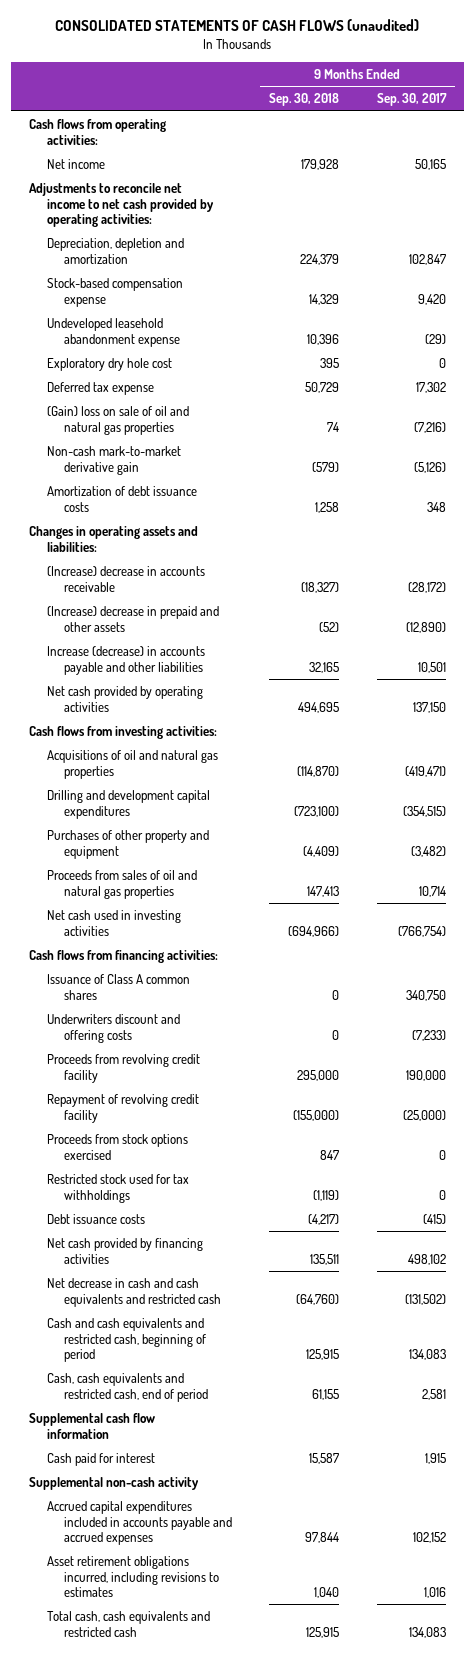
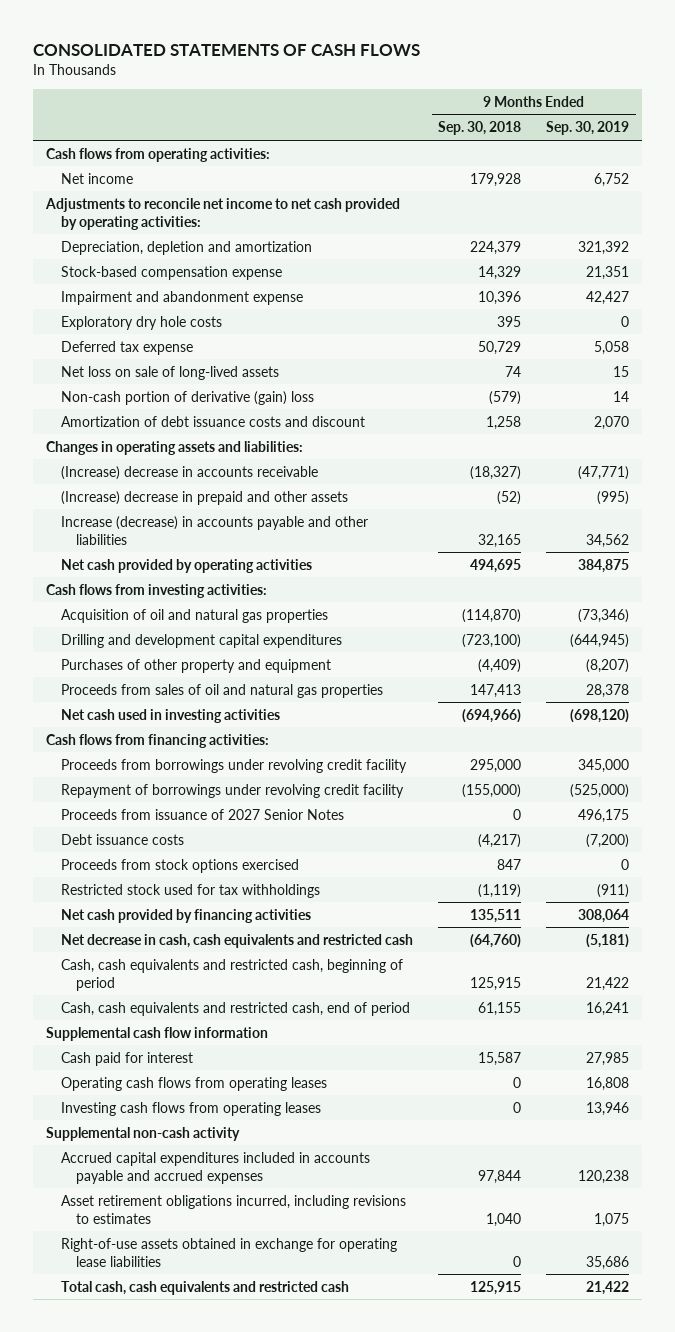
[55,19,420,32] CONSOLIDATED STATEMENTS OF CASH FLOWS (unaudited) -> [33,43,421,56] CONSOLIDATED STATEMENTS OF CASH FLOWS
[376,93,447,107] Sep. 30, 2017 -> none
none -> [546,121,630,136] Sep. 30, 2019
[46,317,180,347] Undeveloped leasehold abandonment expense -> [61,290,304,305] Impairment and abandonment expense
[46,357,172,371] Exploratory dry hole cost -> [61,315,223,330] Exploratory dry hole costs
[46,405,189,435] (Gain) loss on sale of oil and natural gas properties -> [61,365,280,380] Net loss on sale of long-lived assets
[46,445,181,475] Non-cash mark-to-market derivative gain -> [61,390,315,405] Non-cash portion of derivative (gain) loss
[46,485,197,512] Amortization of debt issuance costs -> [61,415,366,427] Amortization of debt issuance costs and discount
[46,749,218,779] Acquisitions of oil and natural gas properties -> [61,608,329,623] Acquisition of oil and natural gas properties
[46,973,190,1000] Issuance of Class A common shares -> none
[46,1013,180,1043] Underwriters discount and offering costs -> none
[46,1053,200,1083] Proceeds from revolving credit facility -> [61,758,408,773] Proceeds from borrowings under revolving credit facility
[46,1093,199,1123] Repayment of revolving credit facility -> [61,783,405,798] Repayment of borrowings under revolving credit facility
none -> [61,808,345,820] Proceeds from issuance of 2027 Senior Notes
[46,1213,145,1224] Debt issuance costs -> [61,833,185,845] Debt issuance costs
[46,1277,221,1307] Net decrease in cash and cash equivalents and restricted cash -> [61,933,414,948] Net decrease in cash, cash equivalents and restricted cash
[46,1317,206,1363] Cash and cash equivalents and restricted cash, beginning of period -> [61,958,404,991] Cash, cash equivalents and restricted cash, beginning of period
none -> [61,1076,328,1091] Operating cash flows from operating leases
none -> [61,1101,322,1116] Investing cash flows from operating leases
none -> [61,1237,398,1267] Right-of-use assets obtained in exchange for operating lease liabilities

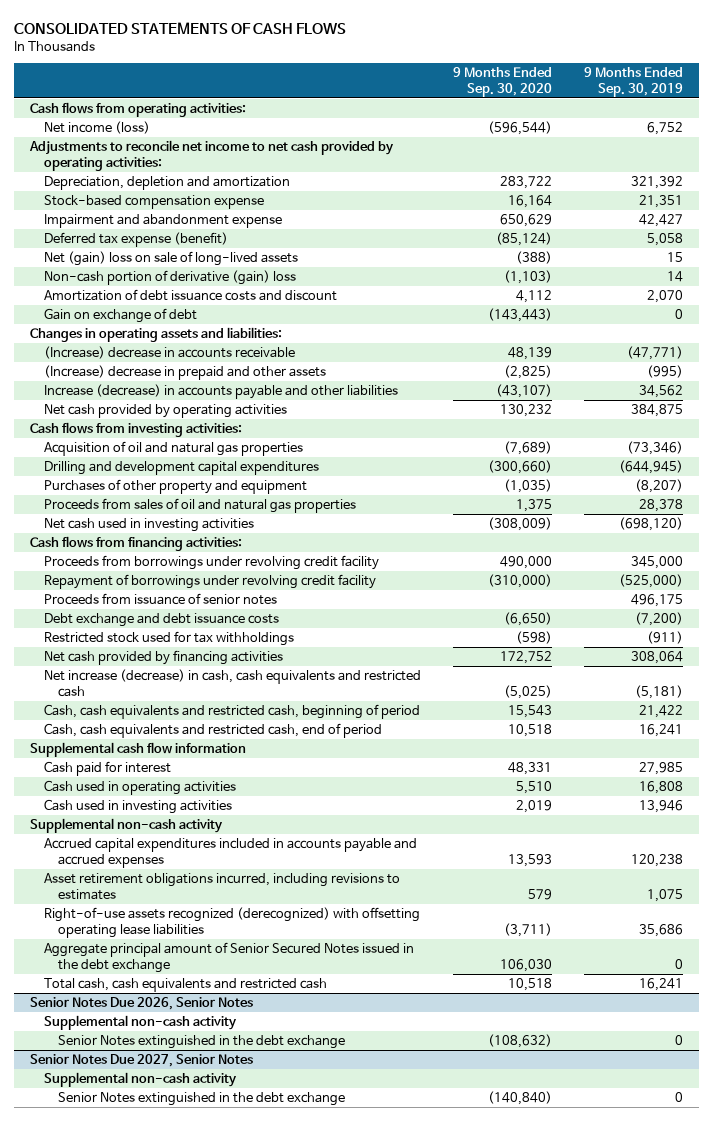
[438,121,522,136] Sep. 30, 2018 -> none
none -> [453,67,553,97] 9 Months Ended Sep. 30, 2020
[61,172,134,184] Net income -> [44,121,151,135] Net income (loss)
[61,315,223,330] Exploratory dry hole costs -> none
[61,340,194,355] Deferred tax expense -> [44,232,229,248] Deferred tax expense (benefit)
[61,365,280,380] Net loss on sale of long-lived assets -> [44,251,299,267] Net (gain) loss on sale of long-lived assets
none -> [44,308,198,324] Gain on exchange of debt
[61,858,300,873] Proceeds from stock options exercised -> none
[61,808,345,820] Proceeds from issuance of 2027 Senior Notes -> [44,593,278,606] Proceeds from issuance of senior notes
[61,833,185,845] Debt issuance costs -> [44,613,280,628] Debt exchange and debt issuance costs
[61,933,414,948] Net decrease in cash, cash equivalents and restricted cash -> [44,669,422,697] Net increase (decrease) in cash, cash equivalents and restricted cash
[61,1076,328,1091] Operating cash flows from operating leases -> [44,780,237,796] Cash used in operating activities
[61,1101,322,1116] Investing cash flows from operating leases -> [44,799,233,815] Cash used in investing activities
[61,1237,398,1267] Right-of-use assets obtained in exchange for operating lease liabilities -> [44,907,421,938] Right-of-use assets recognized (derecognized) with offsetting operating lease liabilities
none -> [44,942,415,973] Aggregate principal amount of Senior Secured Notes issued in the debt exchange
[586,1280,630,1295] 21,422 -> [639,978,684,992] 16,241
none -> [30,997,254,1011] Senior Notes Due 2026, Senior Notes
none -> [44,1015,238,1031] Supplemental non-cash activity
none -> [58,1035,346,1050] Senior Notes extinguished in the debt exchange
none -> [30,1054,254,1068] Senior Notes Due 2027, Senior Notes
none -> [44,1072,238,1088] Supplemental non-cash activity
none -> [58,1092,346,1107] Senior Notes extinguished in the debt exchange

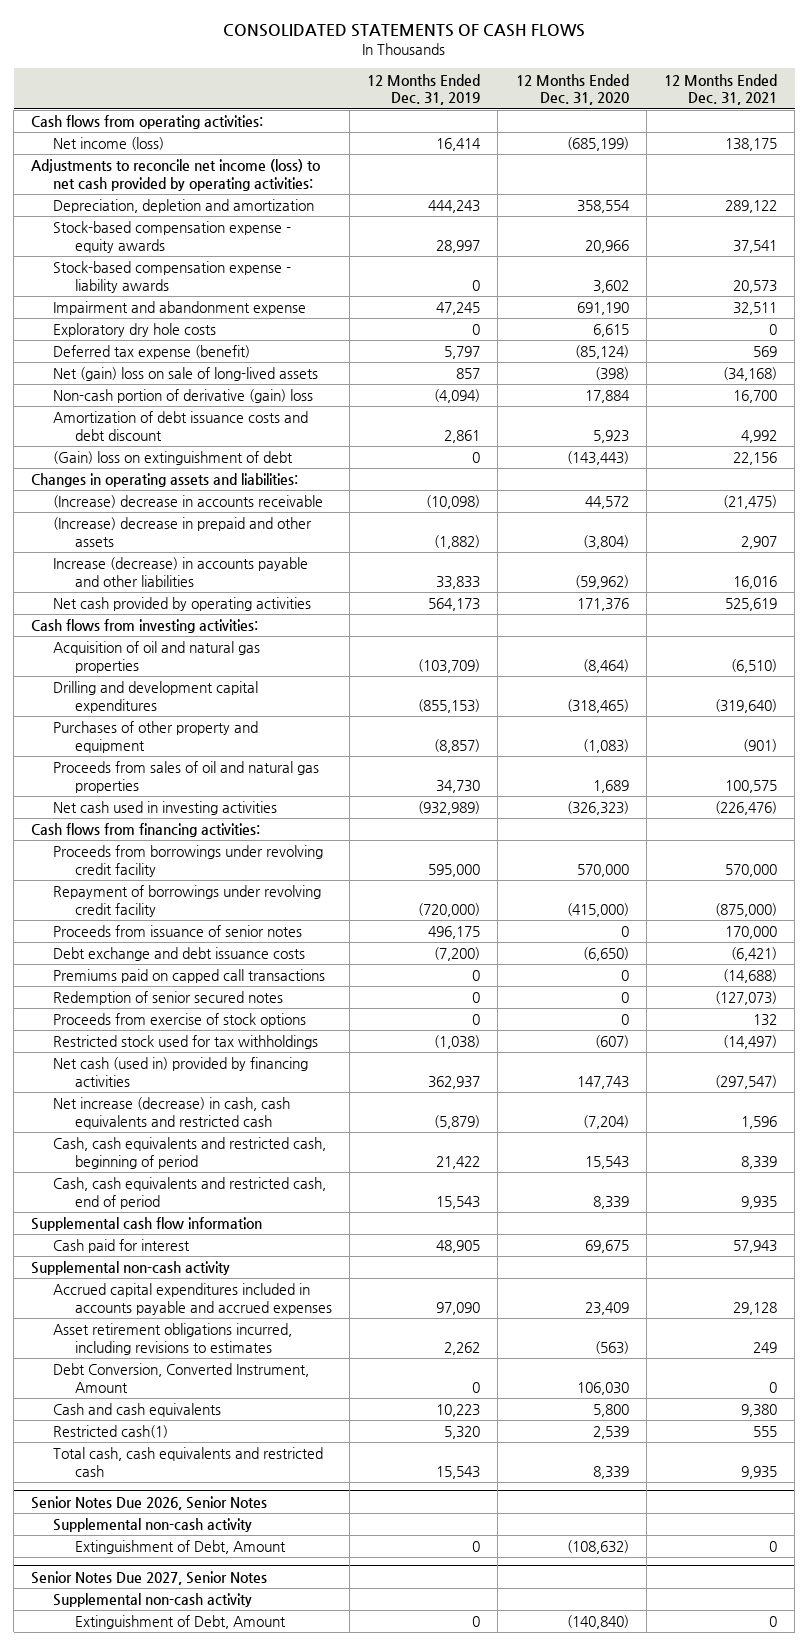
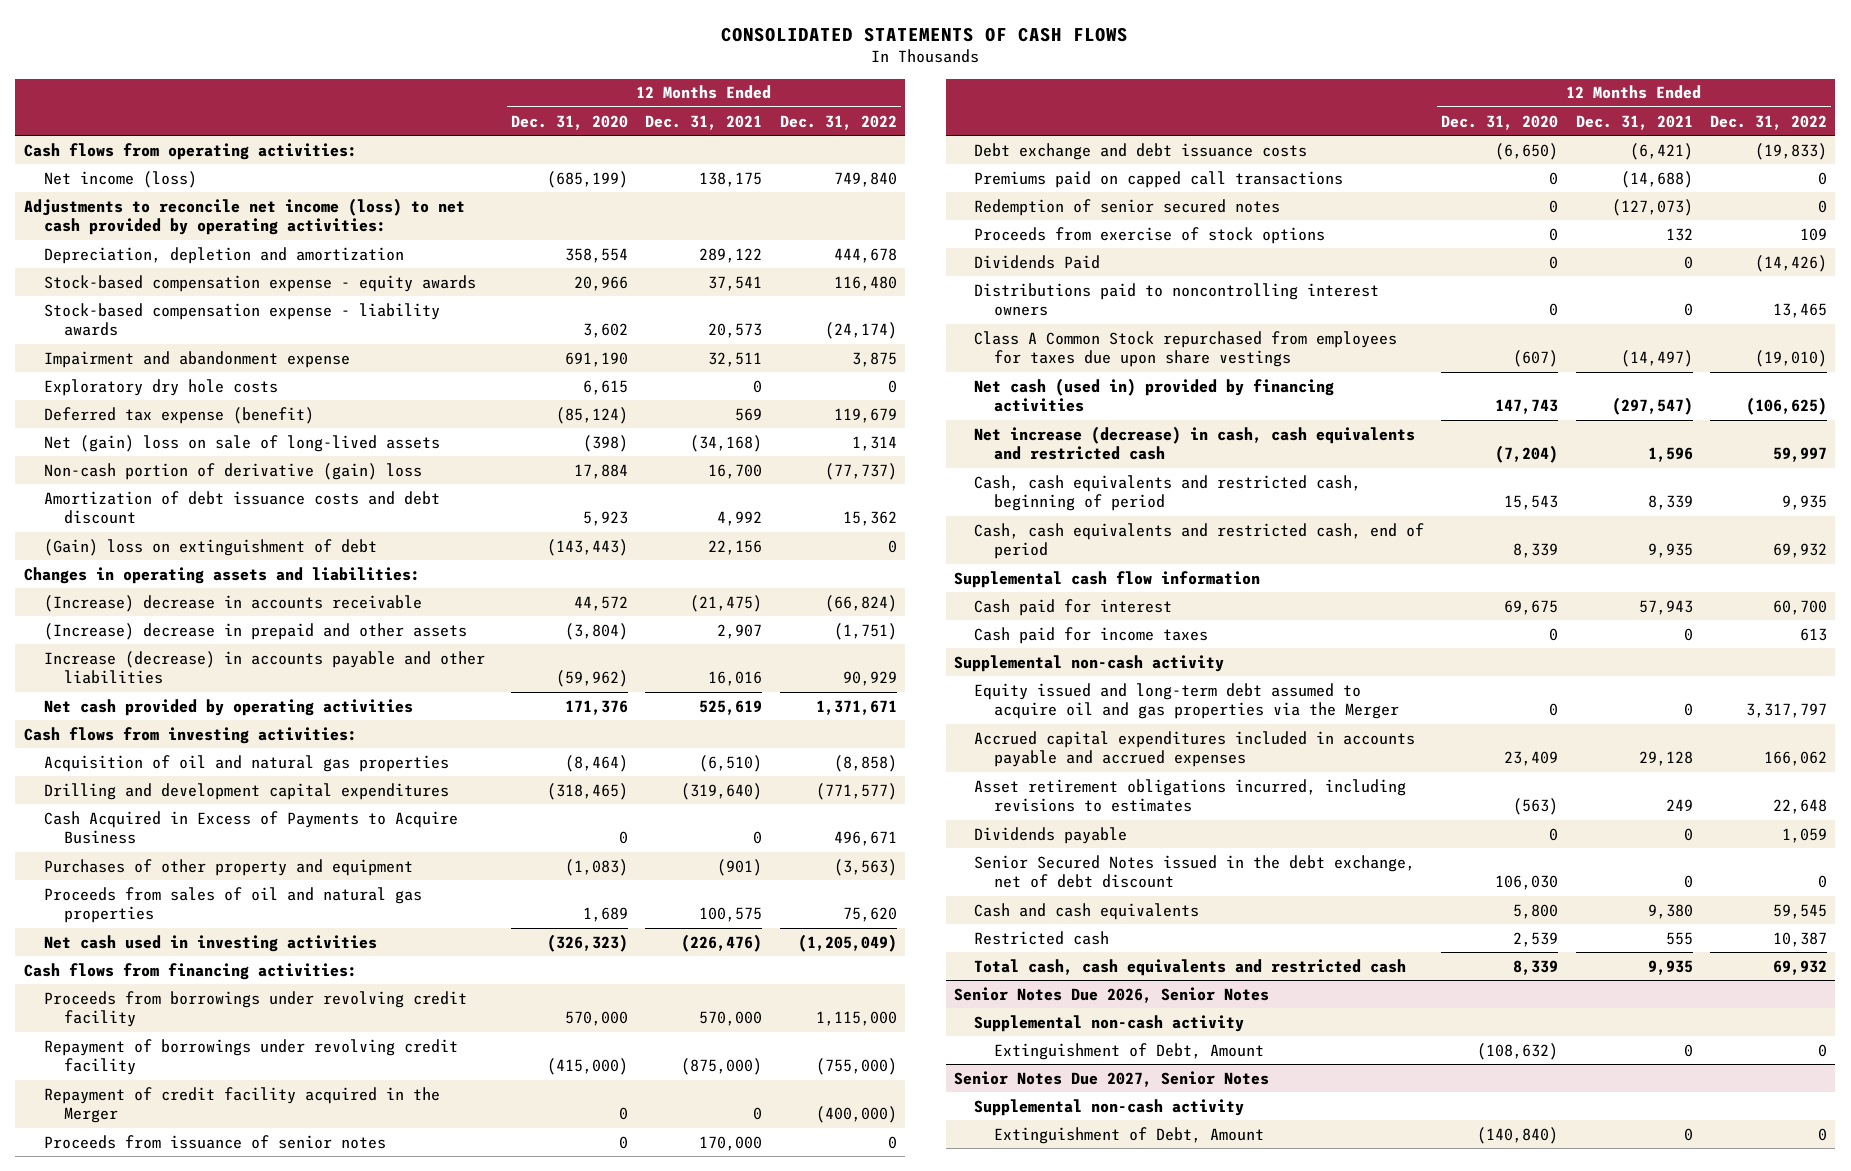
[367,73,481,106] 12 Months Ended Dec. 31, 2019 -> none
none -> [779,114,897,130] Dec. 31, 2022
none -> [43,810,458,845] Cash Acquired in Excess of Payments to Acquire Business
none -> [43,1086,440,1124] Repayment of credit facility acquired in the Merger
none -> [974,254,1101,269] Dividends Paid
none -> [974,282,1380,317] Distributions paid to noncontrolling interest owners
[53,1035,319,1050] Restricted stock used for tax withholdings -> [974,330,1398,368] Class A Common Stock repurchased from employees for taxes due upon share vestings
none -> [974,626,1209,644] Cash paid for income taxes
none -> [974,682,1399,720] Equity issued and long-term debt assumed to acquire oil and gas properties via the Merger
none -> [974,826,1128,844] Dividends payable
[53,1363,310,1393] Debt Conversion, Converted Instrument, Amount -> [974,854,1416,889] Senior Secured Notes issued in the debt exchange, net of debt discount
[53,1425,169,1439] Restricted cash(1) -> [974,930,1110,945] Restricted cash

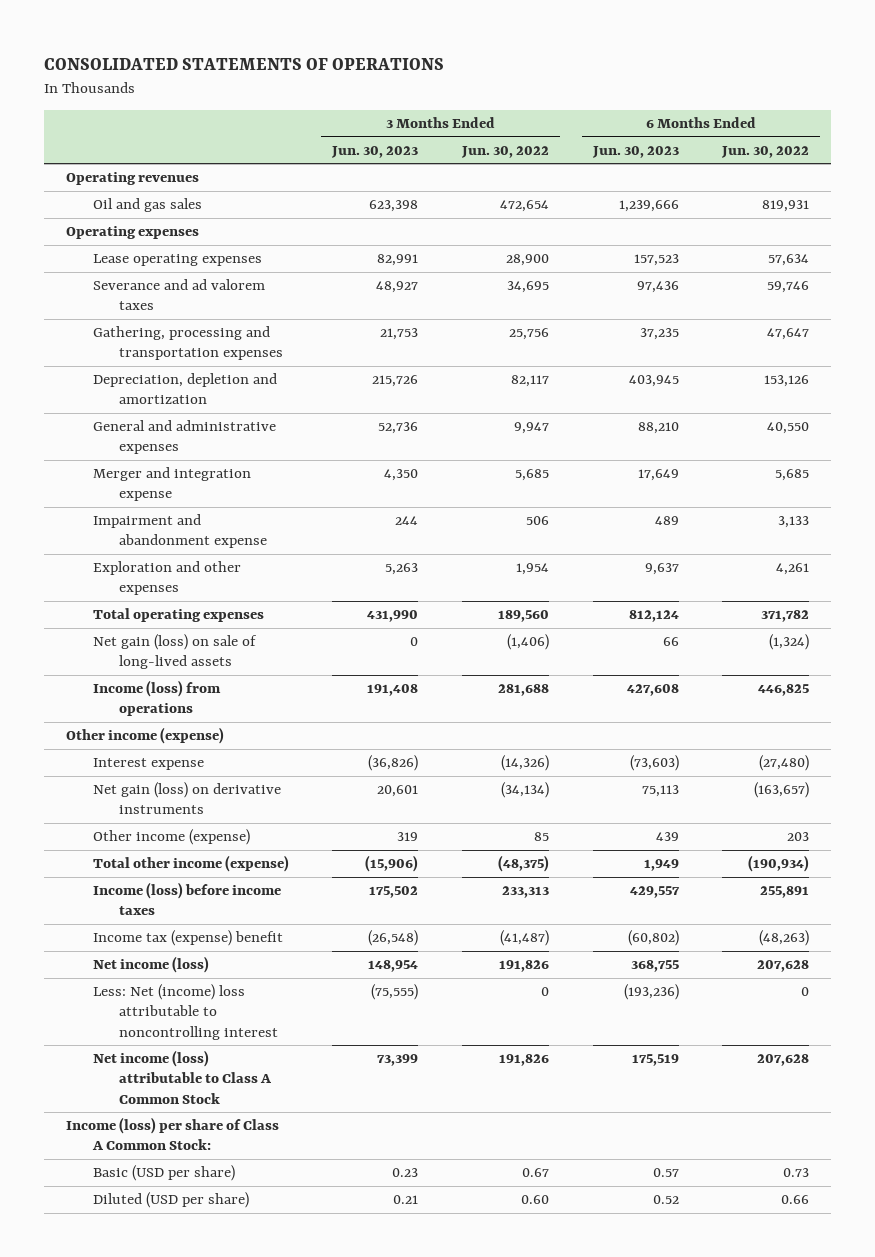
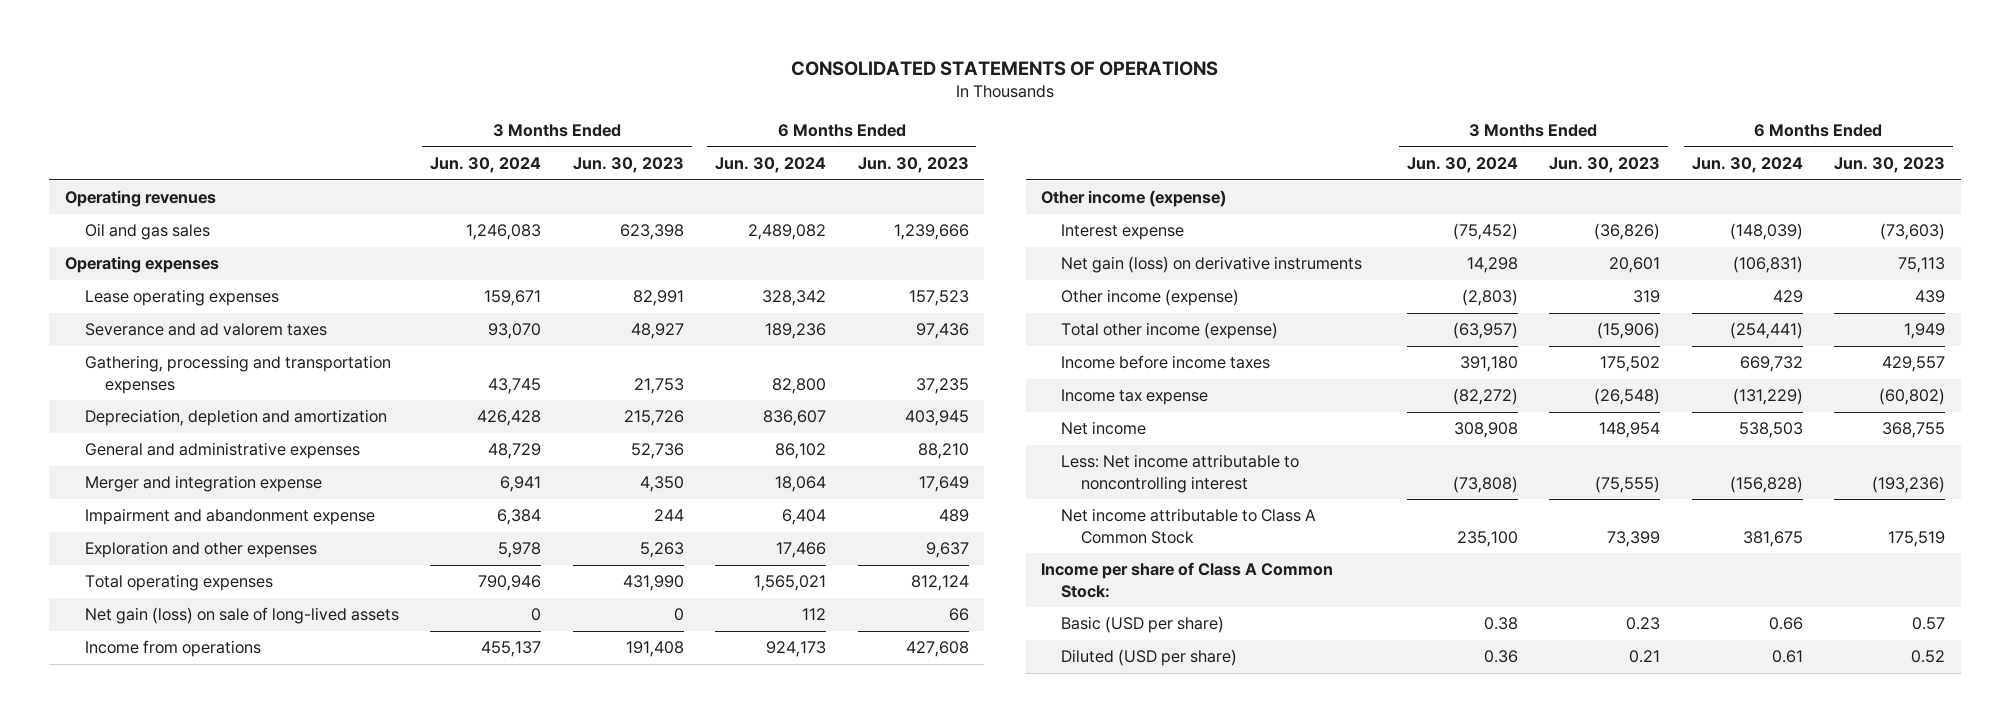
[460,145,549,158] Jun. 30, 2022 -> none
[721,145,810,158] Jun. 30, 2022 -> none
none -> [430,156,542,173] Jun. 30, 2024
none -> [715,156,827,173] Jun. 30, 2024
[92,680,221,717] Income (loss) from operations -> [84,640,261,658] Income from operations
[92,882,281,916] Income (loss) before income taxes -> [1061,355,1271,370] Income before income taxes
[92,930,283,947] Income tax (expense) benefit -> [1061,389,1209,406] Income tax expense
[92,956,209,974] Net income (loss) -> [1061,421,1147,436] Net income
[92,984,279,1040] Less: Net (income) loss attributable to noncontrolling interest -> [1061,454,1300,493] Less: Net income attributable to noncontrolling interest
[92,1050,272,1104] Net income (loss) attributable to Class A Common Stock -> [1061,508,1317,544] Net income attributable to Class A Common Stock
[65,1117,279,1151] Income (loss) per share of Class A Common Stock: -> [1041,562,1334,598] Income per share of Class A Common Stock:

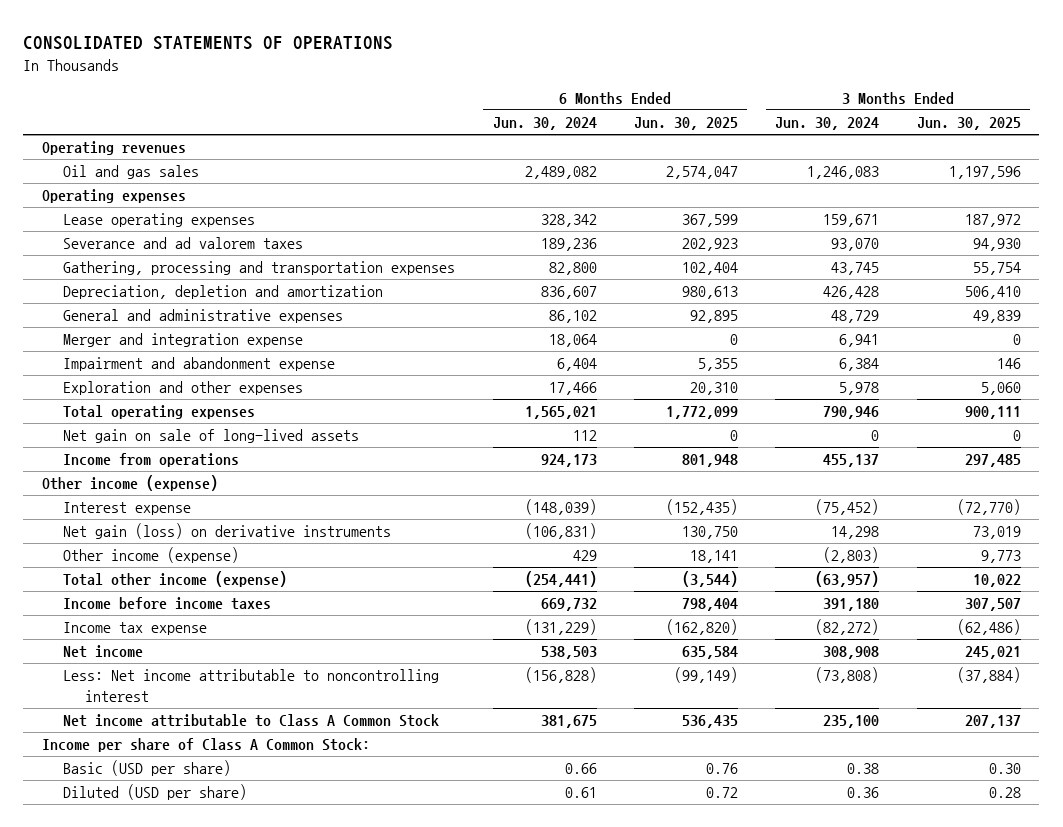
[572,156,684,173] Jun. 30, 2023 -> none
[857,156,969,173] Jun. 30, 2023 -> none
none -> [634,117,739,131] Jun. 30, 2025
none -> [916,117,1021,131] Jun. 30, 2025
[84,607,399,625] Net gain (loss) on sale of long-lived assets -> [63,429,360,444] Net gain on sale of long-lived assets

